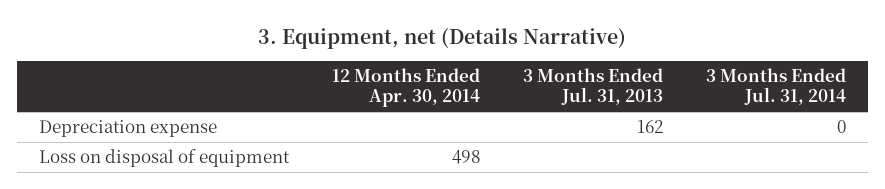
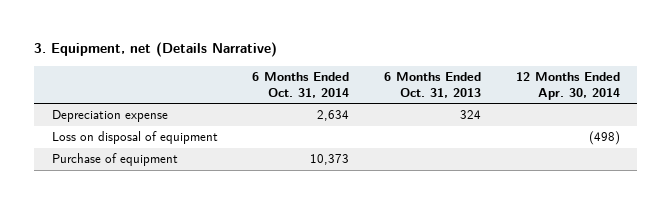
[523,67,664,106] 3 Months Ended Jul. 31, 2013 -> none
[706,67,847,106] 3 Months Ended Jul. 31, 2014 -> none
none -> [252,71,350,98] 6 Months Ended Oct. 31, 2014
none -> [383,71,481,98] 6 Months Ended Oct. 31, 2013
[451,150,480,165] 498 -> [588,131,620,146] (498)
none -> [51,153,178,167] Purchase of equipment

